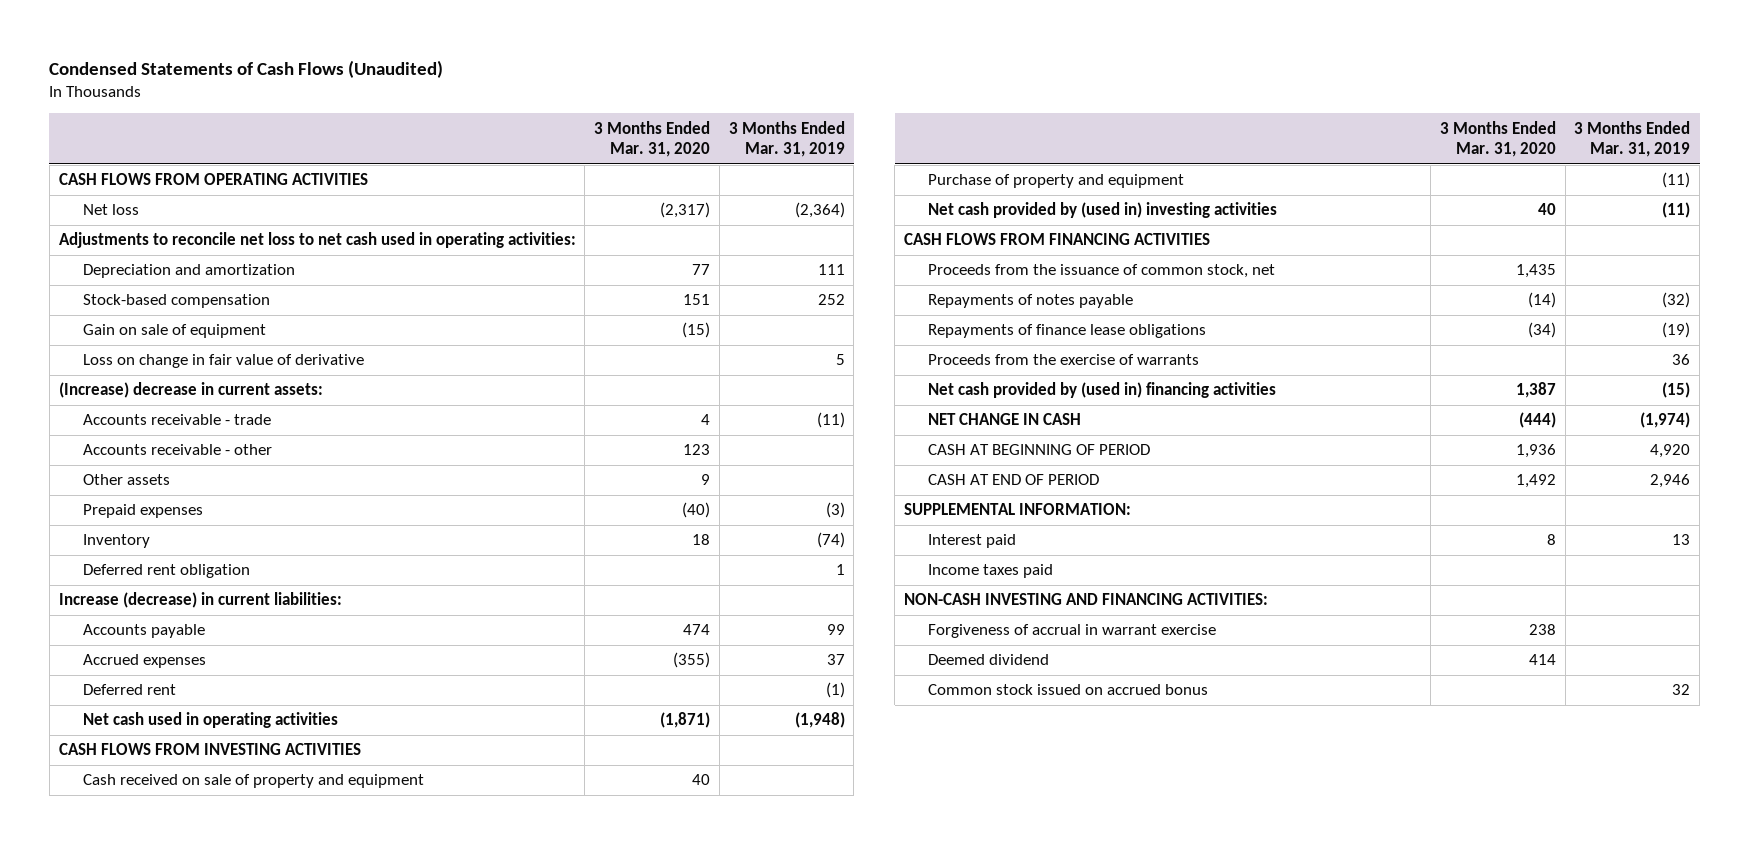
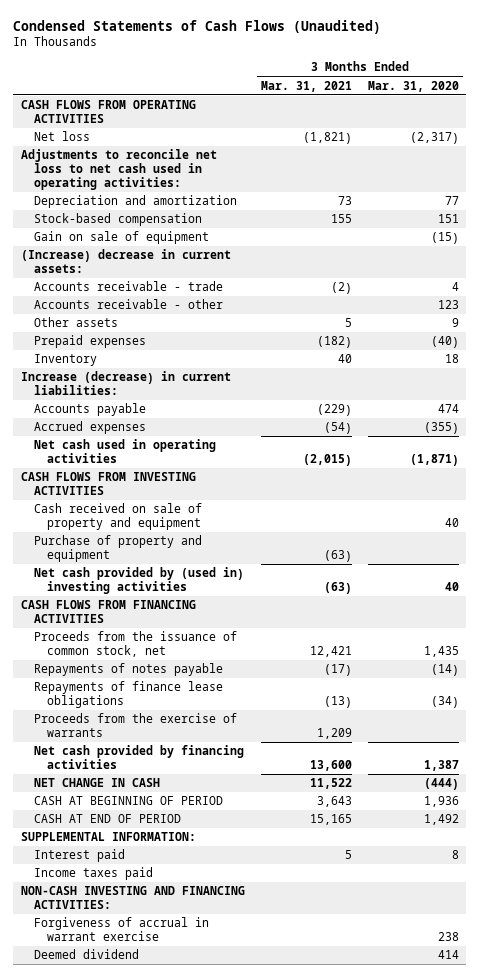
[728,120,845,158] 3 Months Ended Mar. 31, 2019 -> none
none -> [260,80,352,92] Mar. 31, 2021
[82,354,364,369] Loss on change in fair value of derivative -> none
[82,564,250,579] Deferred rent obligation -> none
[82,684,176,696] Deferred rent -> none
[928,382,1277,399] Net cash provided by (used in) financing activities -> [33,745,244,770] Net cash provided by financing activities
[928,684,1209,696] Common stock issued on accrued bonus -> none

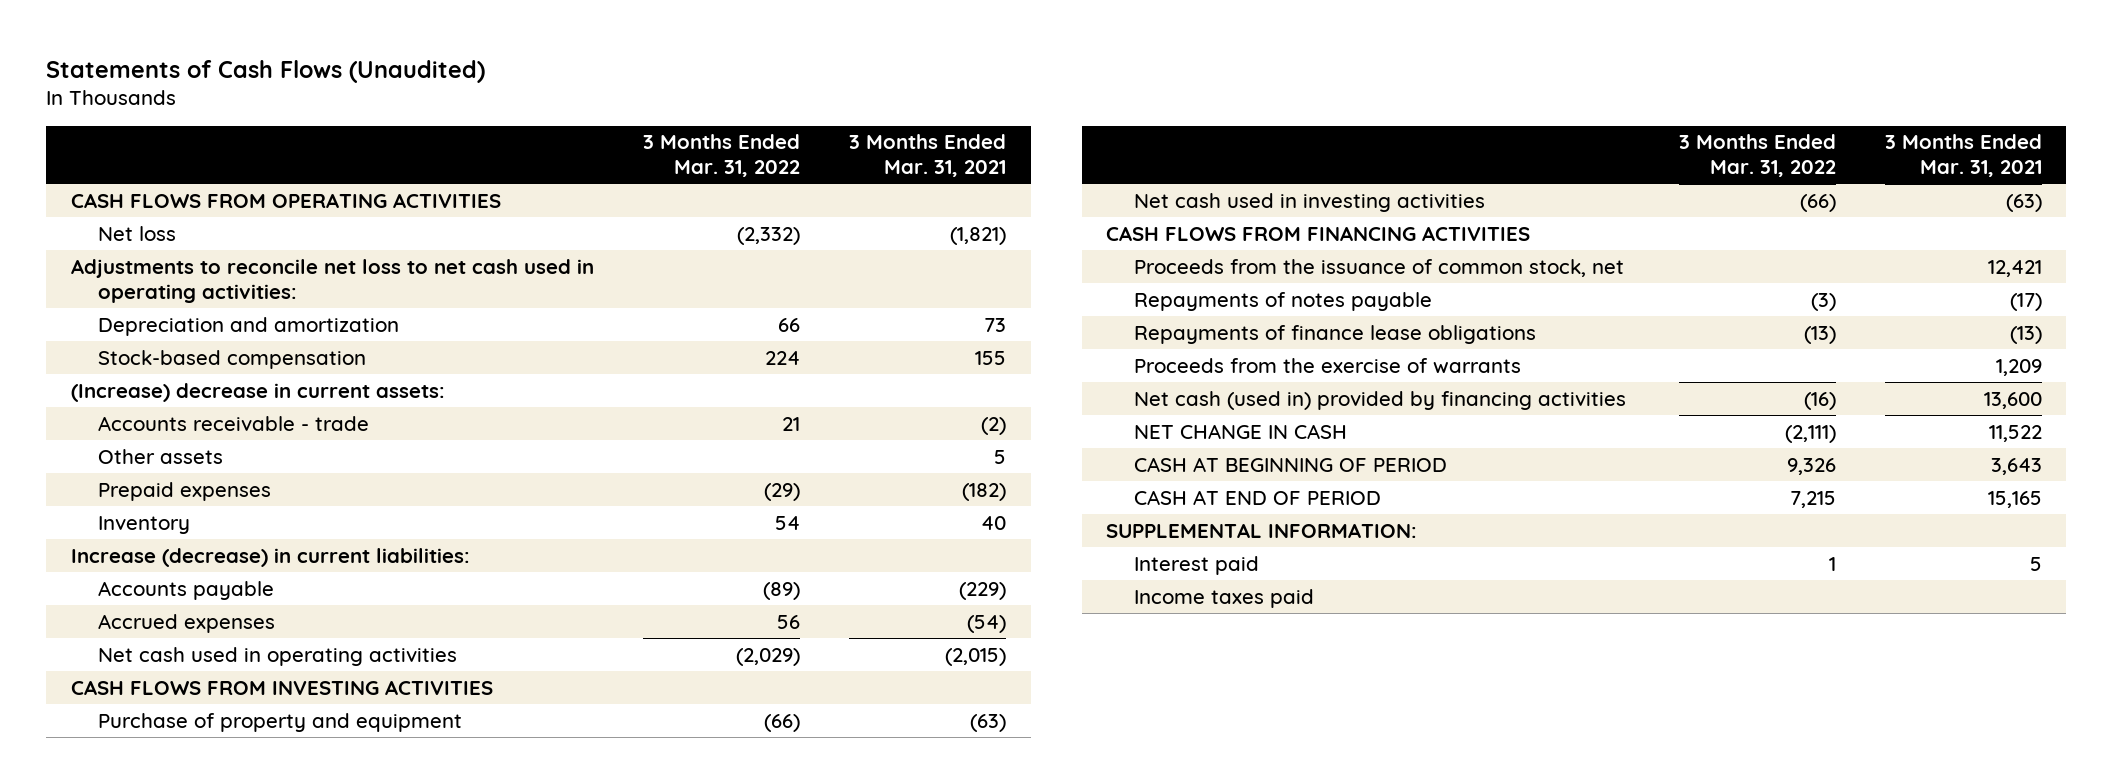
[12,19,381,34] Condensed Statements of Cash Flows (Unaudited) -> [45,59,485,83] Statements of Cash Flows (Unaudited)
[367,80,459,92] Mar. 31, 2020 -> none
none -> [642,134,800,178] 3 Months Ended Mar. 31, 2022
[33,231,209,245] Gain on sale of equipment -> none
[33,299,223,310] Accounts receivable - other -> none
[33,503,202,531] Cash received on sale of property and equipment -> none
[33,567,244,595] Net cash provided by (used in) investing activities -> [1133,192,1485,212] Net cash used in investing activities
[33,745,244,770] Net cash provided by financing activities -> [1133,390,1626,410] Net cash (used in) provided by financing activities
[20,886,245,910] NON-CASH INVESTING AND FINANCING ACTIVITIES: -> none
[33,917,209,942] Forgiveness of accrual in warrant exercise -> none
[33,949,139,960] Deemed dividend -> none

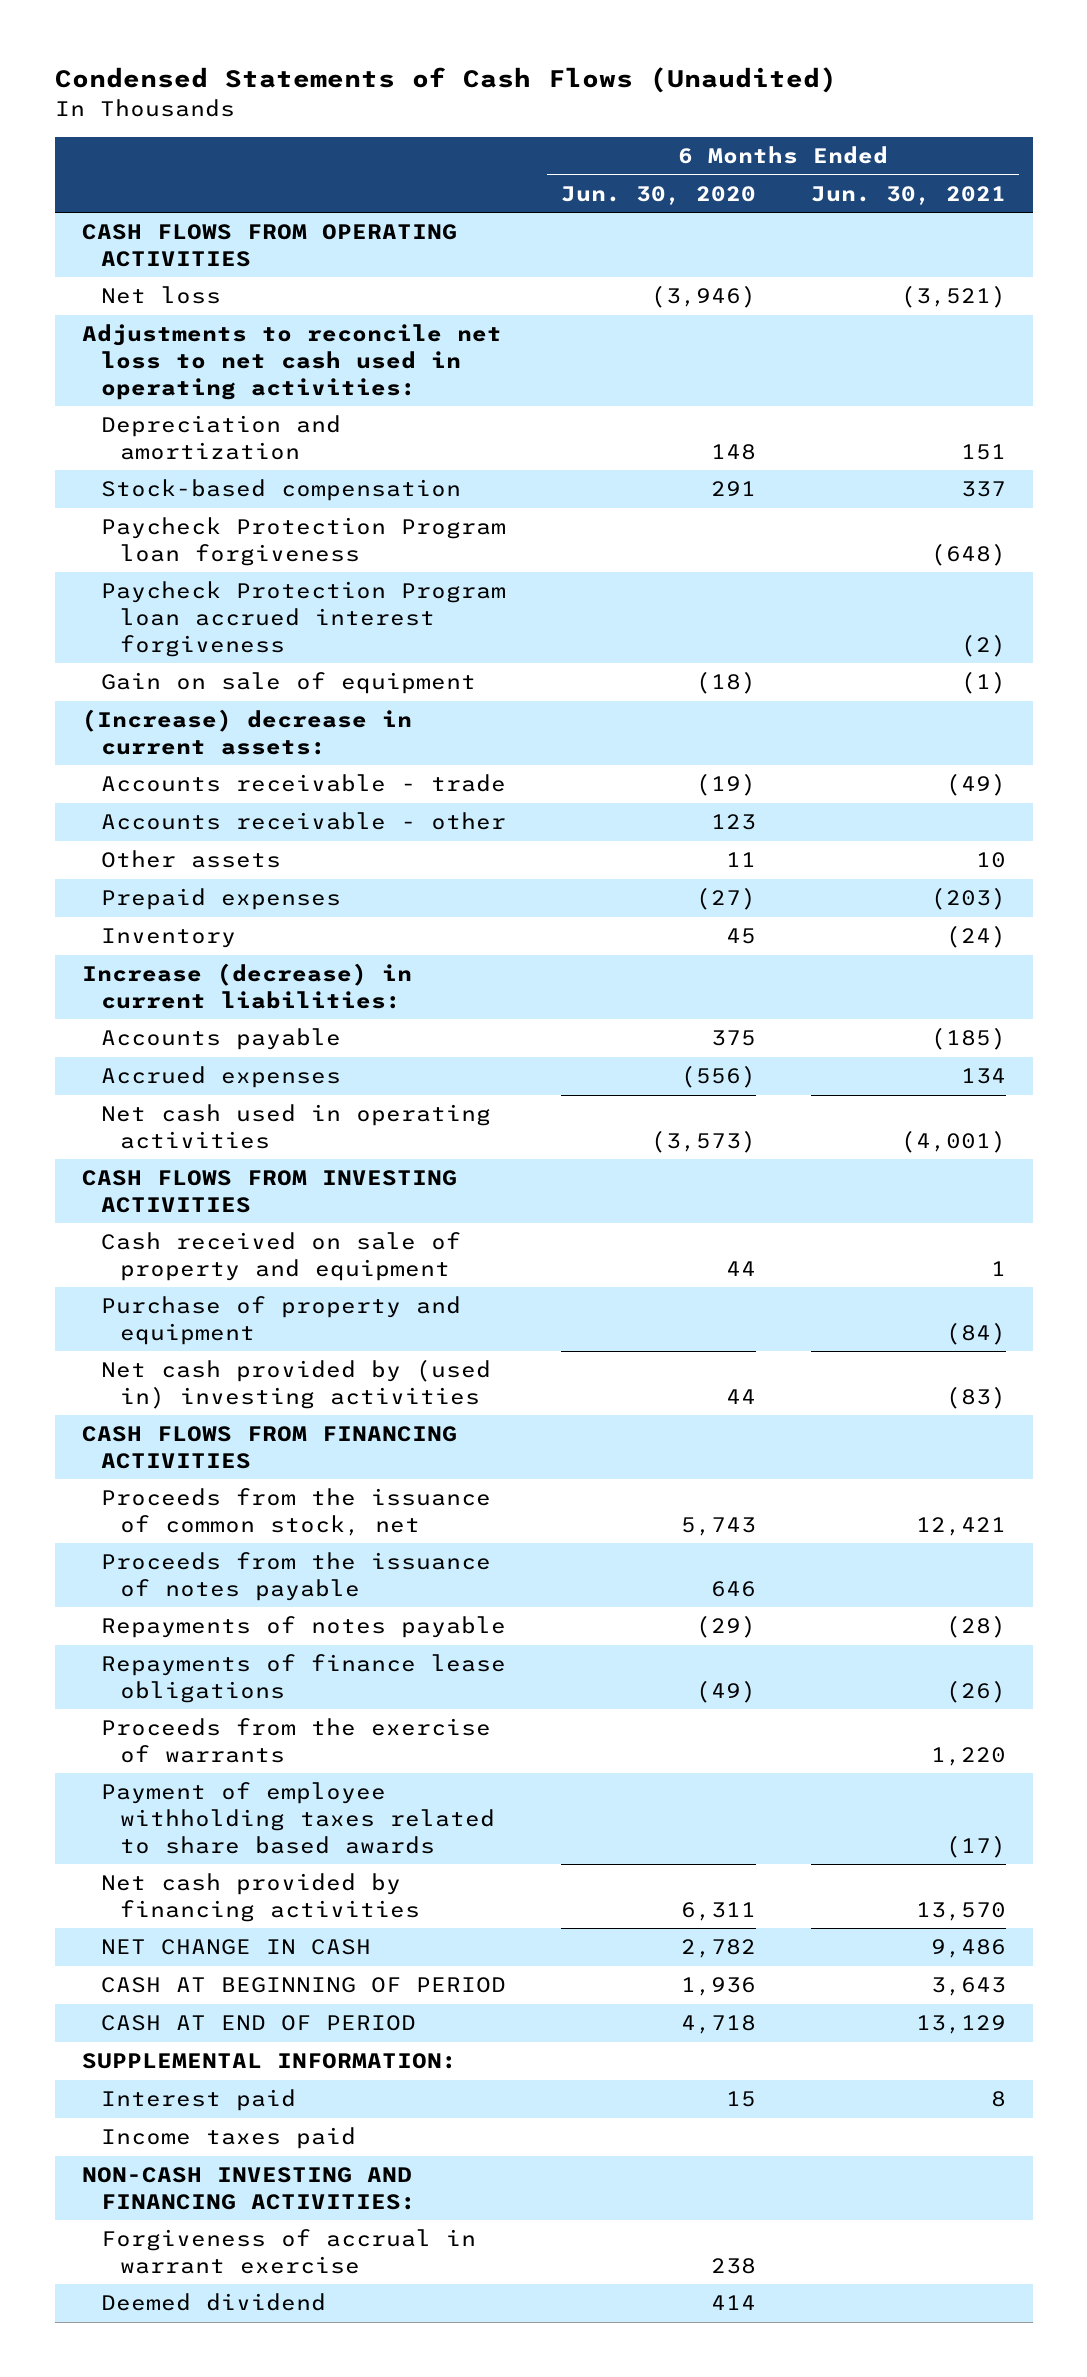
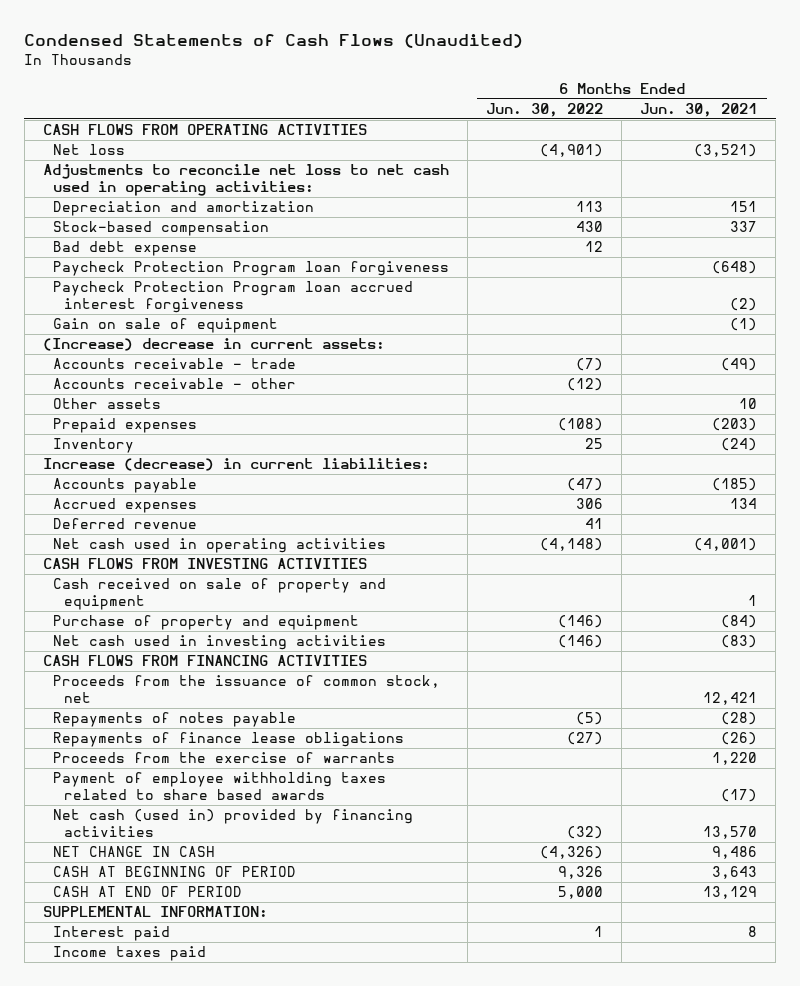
[560,185,756,205] Jun. 30, 2020 -> none
none -> [486,103,604,118] Jun. 30, 2022
none -> [53,241,198,257] Bad debt expense
none -> [53,518,198,530] Deferred revenue
[100,1359,491,1409] Net cash provided by (used in) investing activities -> [53,635,387,651] Net cash used in investing activities
[100,1552,491,1601] Proceeds from the issuance of notes payable -> none
[100,1873,421,1922] Net cash provided by financing activities -> [53,809,414,837] Net cash (used in) provided by financing activities
[81,2167,416,2210] NON-CASH INVESTING AND FINANCING ACTIVITIES: -> none
[100,2229,476,2274] Forgiveness of accrual in warrant exercise -> none
[100,2293,326,2312] Deemed dividend -> none

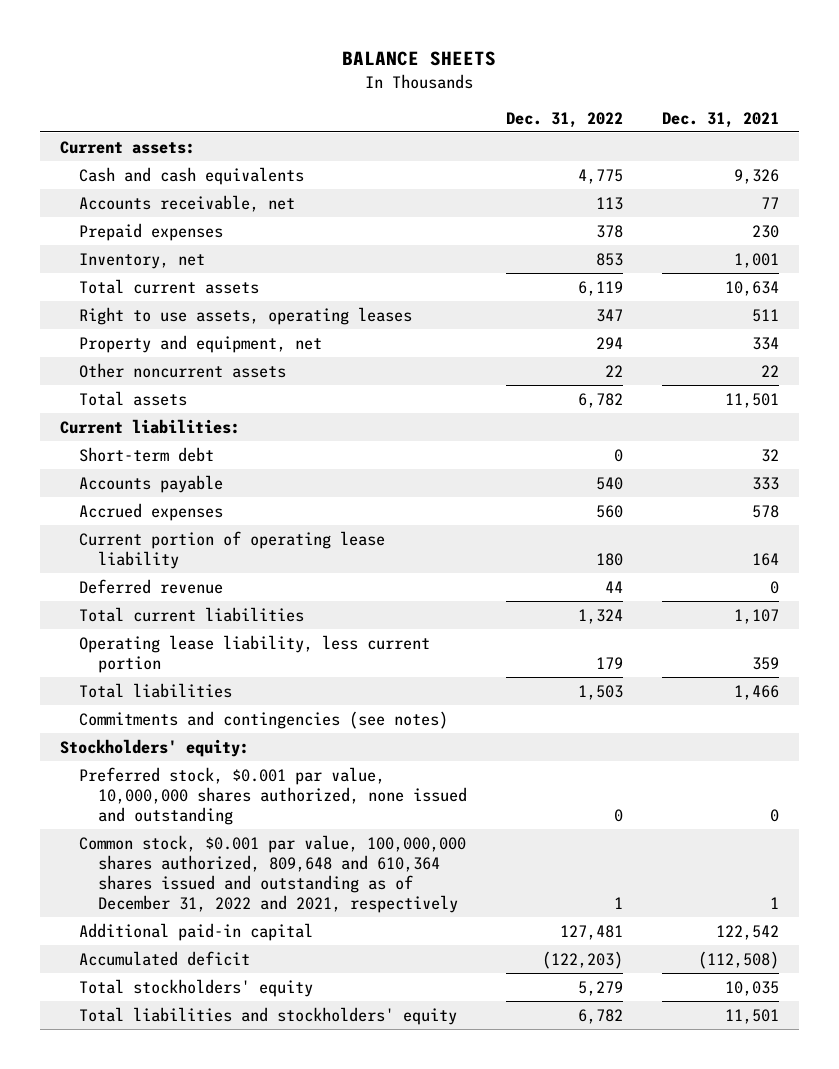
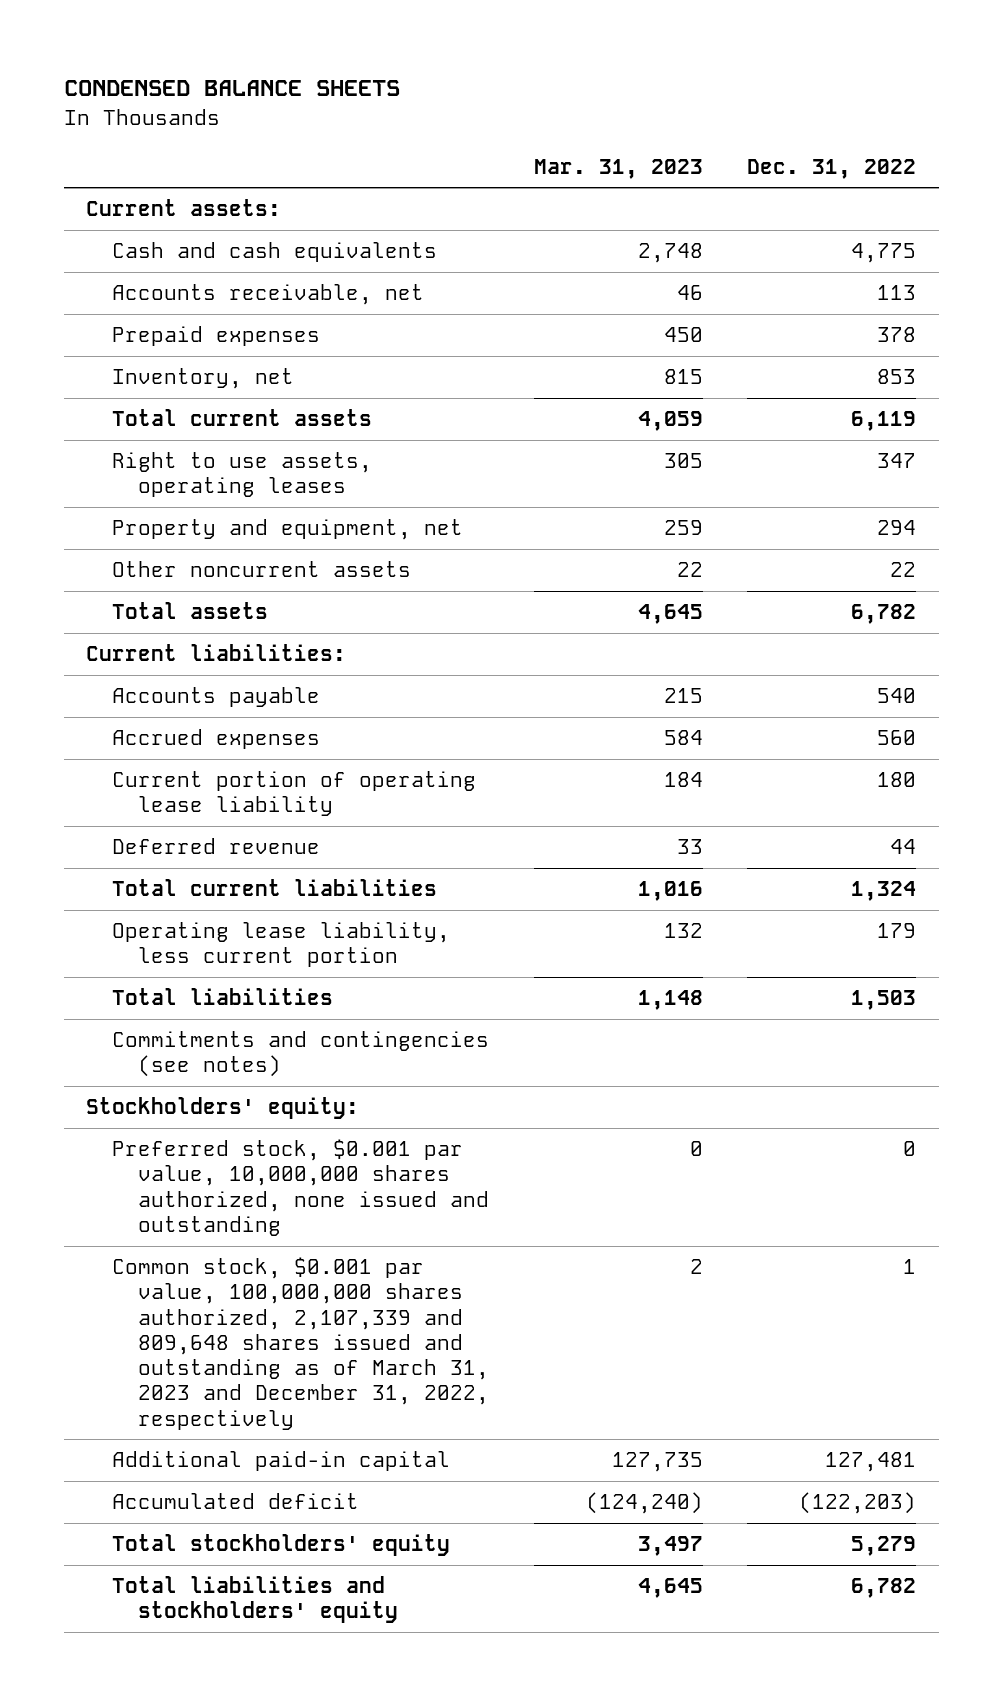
[342,51,497,67] BALANCE SHEETS -> [64,80,401,97] CONDENSED BALANCE SHEETS
[662,111,780,128] Dec. 31, 2021 -> none
none -> [533,158,703,179] Mar. 31, 2023
[78,446,214,462] Short-term debt -> none
[78,834,466,913] Common stock, $0.001 par value, 100,000,000 shares authorized, 809,648 and 610,364 shares issued and outstanding as of December 31, 2022 and 2021, respectively -> [111,1257,489,1430] Common stock, $0.001 par value, 100,000,000 shares authorized, 2,107,339 and 809,648 shares issued and outstanding as of March 31, 2023 and December 31, 2022, respectively

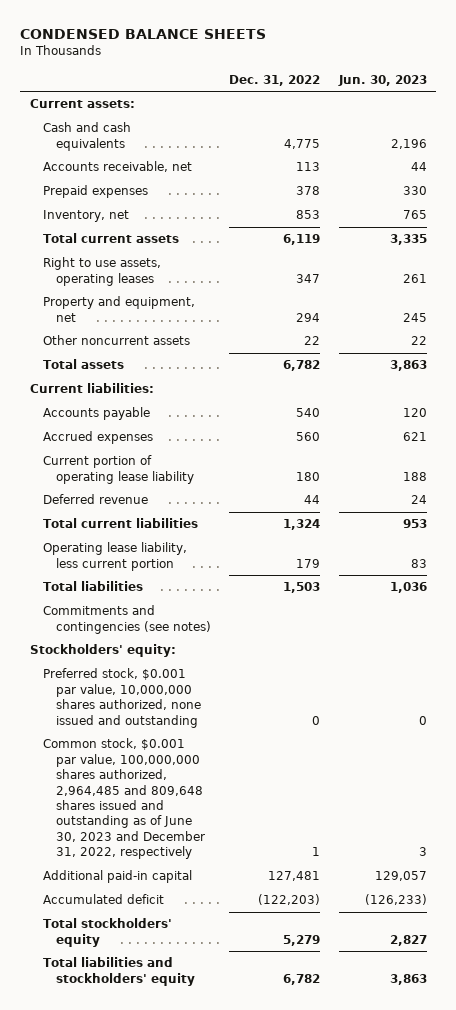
[533,158,703,179] Mar. 31, 2023 -> none
none -> [337,74,427,86] Jun. 30, 2023
[111,1257,489,1430] Common stock, $0.001 par value, 100,000,000 shares authorized, 2,107,339 and 809,648 shares issued and outstanding as of March 31, 2023 and December 31, 2022, respectively -> [42,738,205,860] Common stock, $0.001 par value, 100,000,000 shares authorized, 2,964,485 and 809,648 shares issued and outstanding as of June 30, 2023 and December 31, 2022, respectively

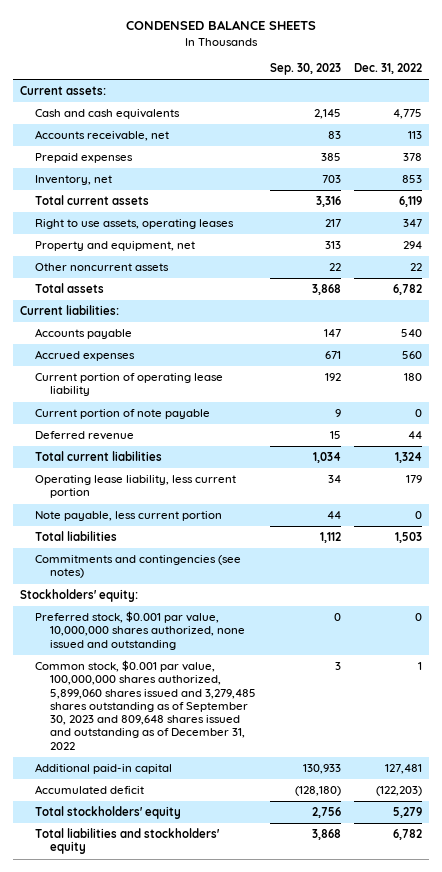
[337,74,427,86] Jun. 30, 2023 -> none
none -> [269,63,341,76] Sep. 30, 2023
none -> [34,409,210,420] Current portion of note payable
none -> [34,511,222,522] Note payable, less current portion
[42,738,205,860] Common stock, $0.001 par value, 100,000,000 shares authorized, 2,964,485 and 809,648 shares issued and outstanding as of June 30, 2023 and December 31, 2022, respectively -> [34,660,256,750] Common stock, $0.001 par value, 100,000,000 shares authorized, 5,899,060 shares issued and 3,279,485 shares outstanding as of September 30, 2023 and 809,648 shares issued and outstanding as of December 31, 2022

